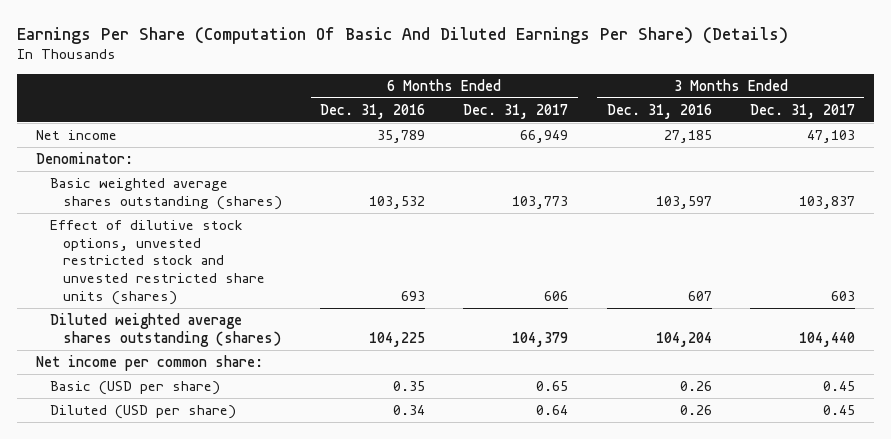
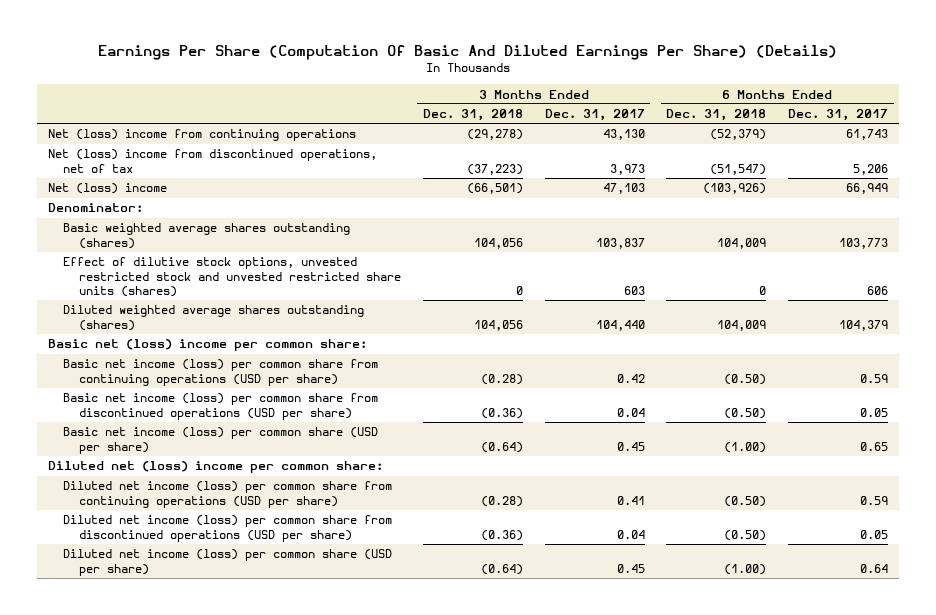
[320,103,426,119] Dec. 31, 2016 -> none
[606,103,712,119] Dec. 31, 2016 -> none
none -> [422,109,523,122] Dec. 31, 2018
none -> [666,109,767,122] Dec. 31, 2018
none -> [47,129,356,142] Net (loss) income from continuing operations
none -> [47,149,377,173] Net (loss) income from discontinued operations, net of tax
[36,129,118,140] Net income -> [47,183,167,195] Net (loss) income
[36,354,264,371] Net income per common share: -> [47,339,367,352] Basic net (loss) income per common share:
none -> [63,359,379,386] Basic net income (loss) per common share from continuing operations (USD per share)
none -> [63,393,379,420] Basic net income (loss) per common share from discontinued operations (USD per share)
[49,380,220,395] Basic (USD per share) -> [63,427,379,454] Basic net income (loss) per common share (USD per share)
none -> [47,461,383,474] Diluted net (loss) income per common share:
none -> [63,481,393,508] Diluted net income (loss) per common share from continuing operations (USD per share)
none -> [63,515,393,542] Diluted net income (loss) per common share from discontinued operations (USD per share)
[49,404,236,419] Diluted (USD per share) -> [63,549,393,576] Diluted net income (loss) per common share (USD per share)

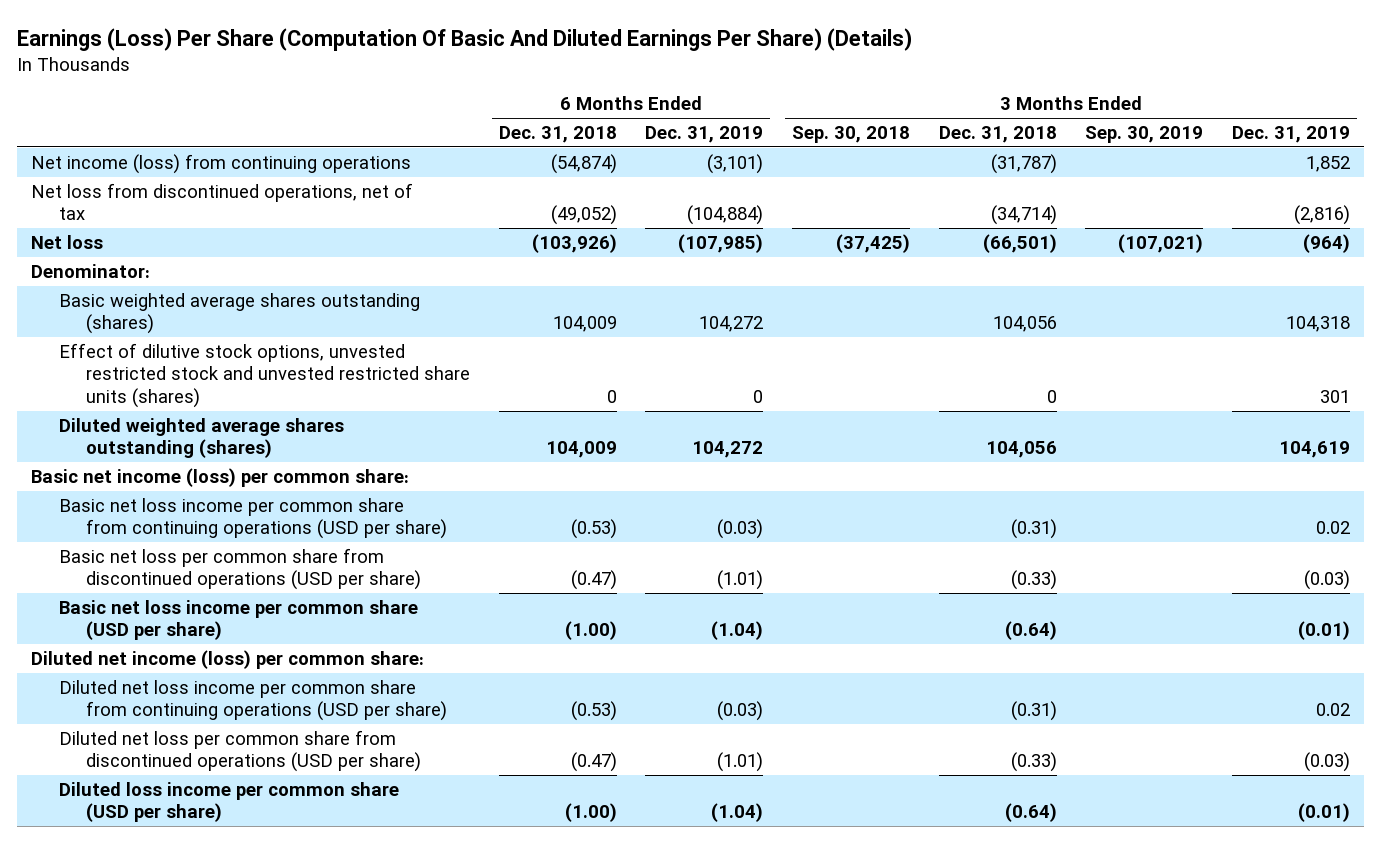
[98,44,838,60] Earnings Per Share (Computation Of Basic And Diluted Earnings Per Share) (Details) -> [16,27,912,51] Earnings (Loss) Per Share (Computation Of Basic And Diluted Earnings Per Share) (Details)
[544,109,645,122] Dec. 31, 2017 -> none
[788,109,889,122] Dec. 31, 2017 -> none
none -> [645,126,764,144] Dec. 31, 2019
none -> [791,126,910,144] Sep. 30, 2018
none -> [1085,126,1204,144] Sep. 30, 2019
none -> [1231,126,1350,144] Dec. 31, 2019
[47,129,356,142] Net (loss) income from continuing operations -> [31,153,412,174] Net income (loss) from continuing operations
[466,129,523,141] (29,278) -> [990,153,1057,174] (31,787)
[710,129,767,141] (52,379) -> [550,153,617,174] (54,874)
[47,149,377,173] Net (loss) income from discontinued operations, net of tax -> [31,182,414,221] Net loss from discontinued operations, net of tax
[466,163,523,175] (37,223) -> [990,205,1057,226] (34,714)
[710,163,767,175] (51,547) -> [550,205,617,226] (49,052)
[47,183,167,195] Net (loss) income -> [31,234,104,249] Net loss
[47,339,367,352] Basic net (loss) income per common share: -> [31,467,410,487] Basic net income (loss) per common share:
[63,359,379,386] Basic net income (loss) per common share from continuing operations (USD per share) -> [58,497,448,540] Basic net loss income per common share from continuing operations (USD per share)
[480,373,523,385] (0.28) -> [1010,519,1057,540] (0.31)
[724,373,767,385] (0.50) -> [570,519,617,540] (0.53)
[63,393,379,420] Basic net income (loss) per common share from discontinued operations (USD per share) -> [58,547,422,591] Basic net loss per common share from discontinued operations (USD per share)
[480,407,523,419] (0.36) -> [1010,570,1057,591] (0.33)
[724,407,767,419] (0.50) -> [570,570,617,591] (0.47)
[63,427,379,454] Basic net income (loss) per common share (USD per share) -> [58,599,418,641] Basic net loss income per common share (USD per share)
[47,461,383,474] Diluted net (loss) income per common share: -> [31,649,425,669] Diluted net income (loss) per common share:
[63,481,393,508] Diluted net income (loss) per common share from continuing operations (USD per share) -> [58,679,448,722] Diluted net loss income per common share from continuing operations (USD per share)
[480,495,523,507] (0.28) -> [1010,701,1057,722] (0.31)
[724,495,767,507] (0.50) -> [570,701,617,722] (0.53)
[63,515,393,542] Diluted net income (loss) per common share from discontinued operations (USD per share) -> [58,729,422,773] Diluted net loss per common share from discontinued operations (USD per share)
[480,529,523,541] (0.36) -> [1010,752,1057,773] (0.33)
[724,529,767,541] (0.50) -> [570,752,617,773] (0.47)
[63,549,393,576] Diluted net income (loss) per common share (USD per share) -> [58,781,399,823] Diluted loss income per common share (USD per share)

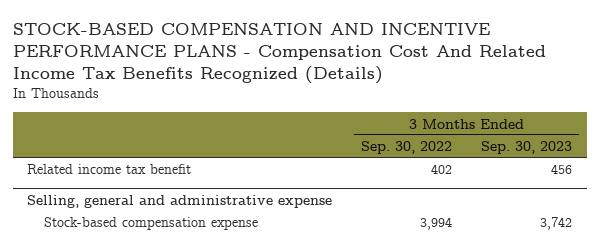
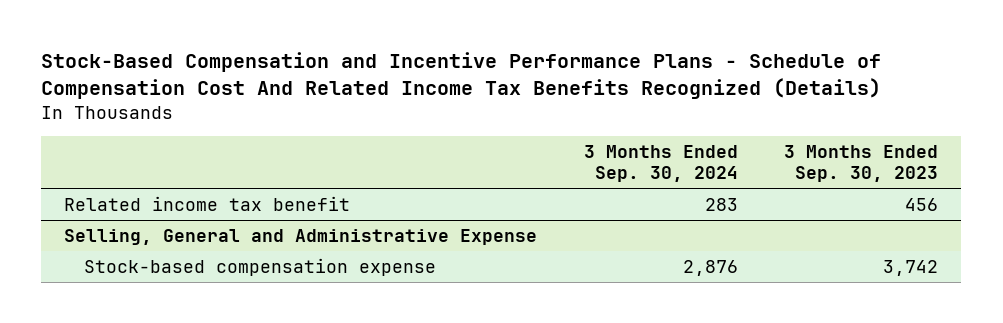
[12,22,546,84] STOCK-BASED COMPENSATION AND INCENTIVE PERFORMANCE PLANS - Compensation Cost And Related Income Tax Benefits Recognized (Details) -> [41,52,882,100] Stock-Based Compensation and Incentive Performance Plans - Schedule of Compensation Cost And Related Income Tax Benefits Recognized (Details)
[361,140,453,154] Sep. 30, 2022 -> none
none -> [583,144,738,183] 3 Months Ended Sep. 30, 2024
[27,194,333,208] Selling, general and administrative expense -> [64,228,538,245] Selling, General and Administrative Expense

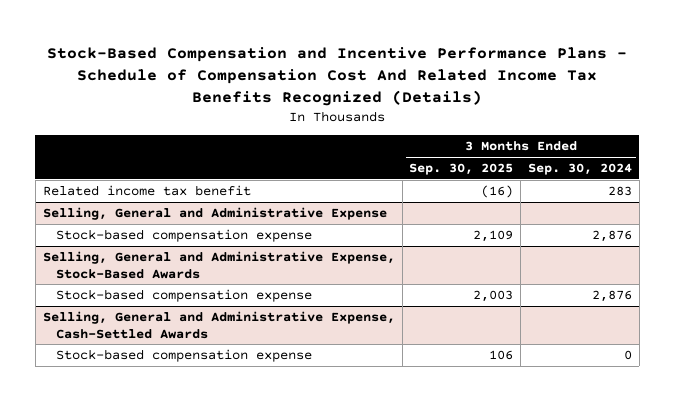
[784,144,939,183] 3 Months Ended Sep. 30, 2023 -> none
none -> [409,163,514,176] Sep. 30, 2025
none -> [42,251,395,279] Selling, General and Administrative Expense, Stock-Based Awards
none -> [56,289,313,303] Stock-based compensation expense
none -> [42,311,395,339] Selling, General and Administrative Expense, Cash-Settled Awards
none -> [56,349,313,363] Stock-based compensation expense

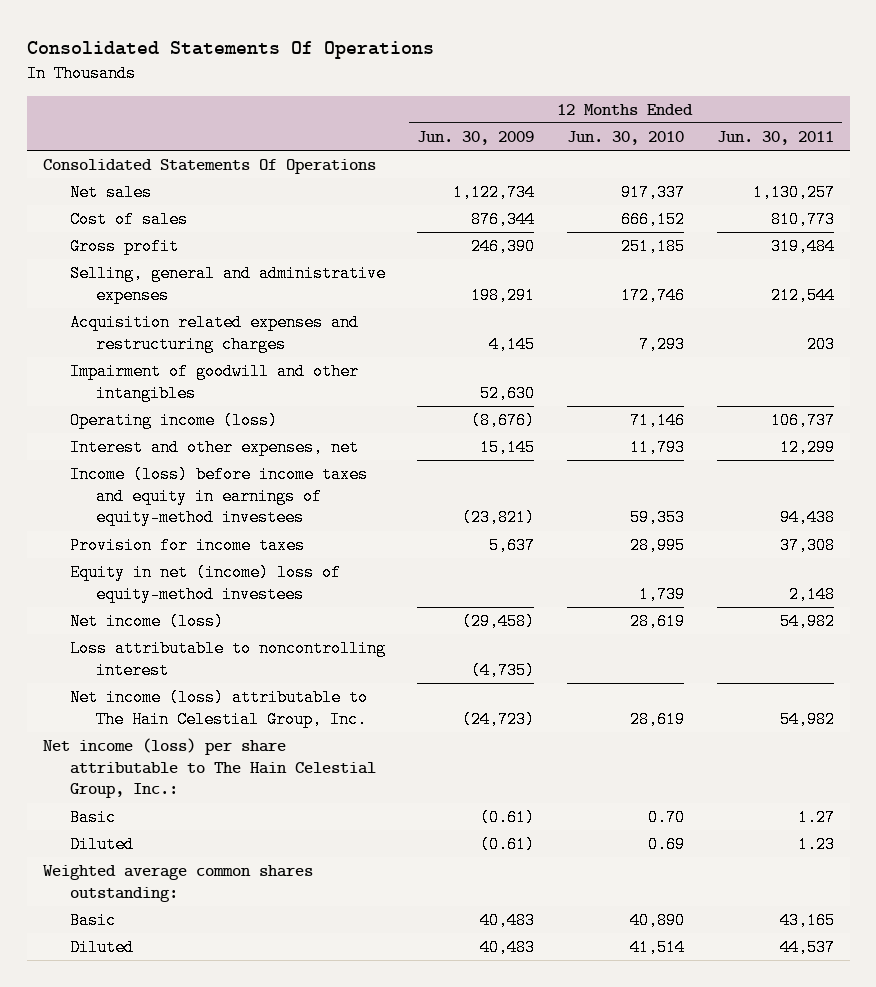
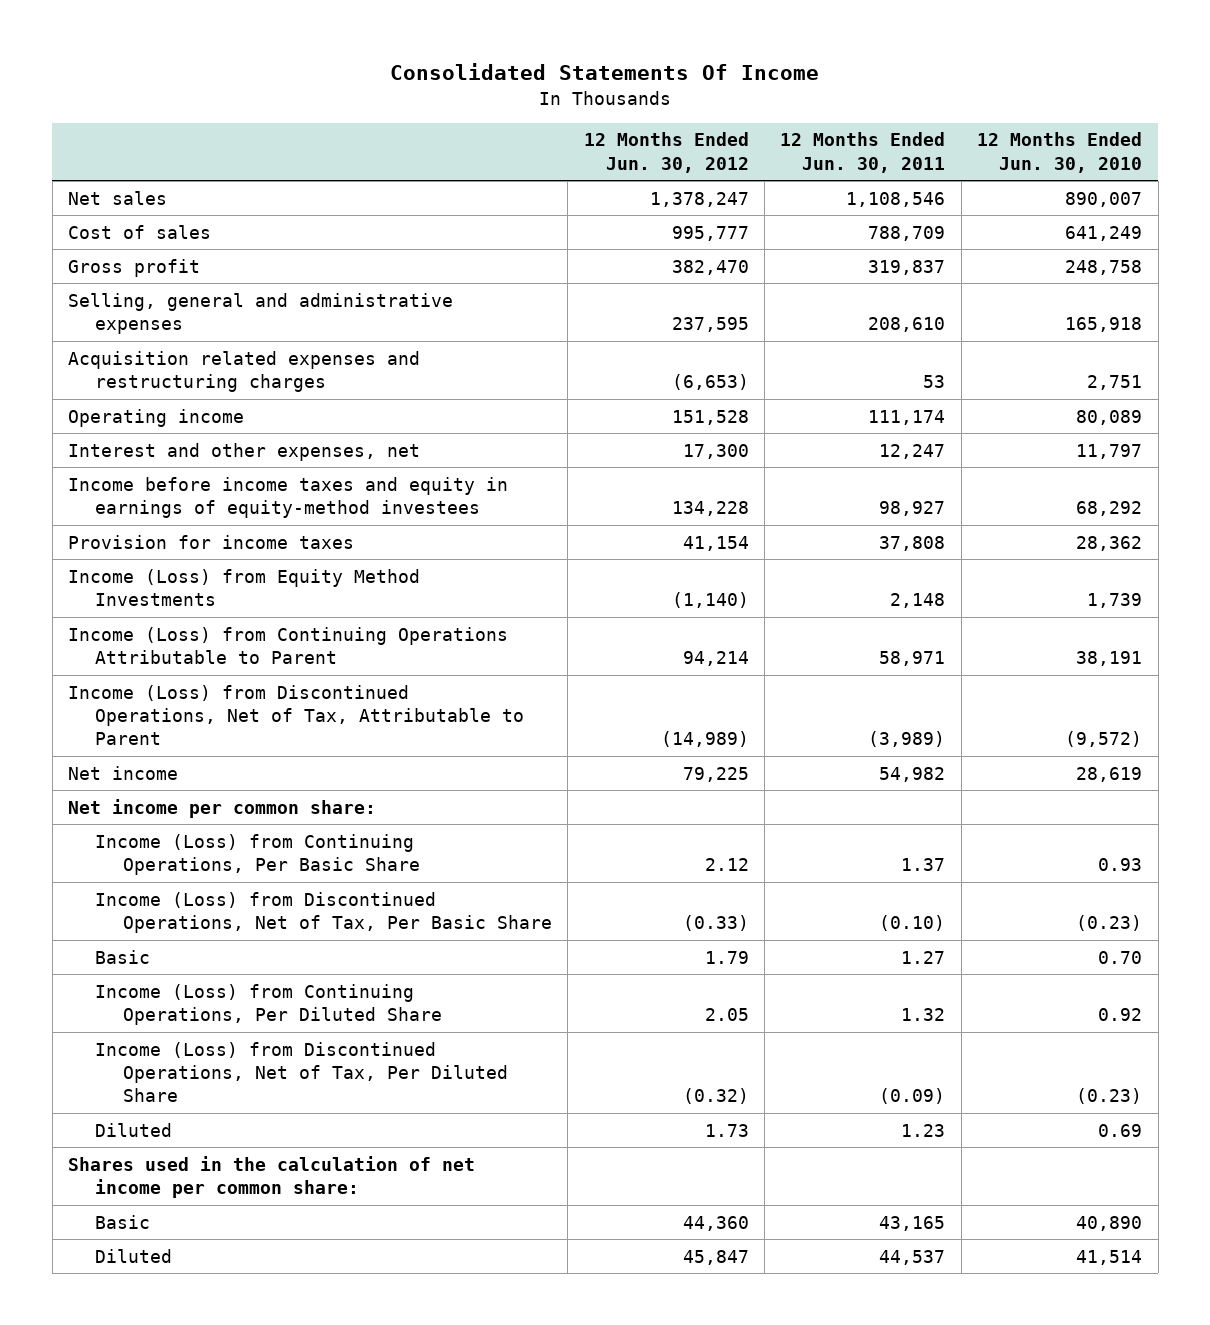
[26,41,434,60] Consolidated Statements Of Operations -> [390,63,820,81] Consolidated Statements Of Income
[417,130,535,145] Jun. 30, 2009 -> none
none -> [583,132,749,173] 12 Months Ended Jun. 30, 2012
[42,159,376,175] Consolidated Statements Of Operations -> none
[69,363,359,402] Impairment of goodwill and other intangibles -> none
[69,613,224,631] Net income (loss) -> none
[69,640,386,679] Loss attributable to noncontrolling interest -> none
[620,184,685,202] 917,337 -> [1065,191,1143,207] 890,007
[752,184,835,202] 1,130,257 -> [846,191,946,207] 1,108,546
[620,211,685,229] 666,152 -> [1065,225,1143,241] 641,249
[770,211,835,229] 810,773 -> [868,225,946,241] 788,709
[620,238,685,256] 251,185 -> [1065,259,1143,275] 248,758
[770,238,835,256] 319,484 -> [868,259,946,275] 319,837
[620,286,685,304] 172,746 -> [1065,316,1143,332] 165,918
[770,286,835,304] 212,544 -> [868,316,946,332] 208,610
[638,335,685,353] 7,293 -> [1087,374,1143,390] 2,751
[806,335,835,353] 203 -> [923,374,946,388] 53
[69,412,278,430] Operating income (loss) -> [68,408,245,427] Operating income
[629,412,685,430] 71,146 -> [1076,409,1143,425] 80,089
[770,412,835,430] 106,737 -> [868,409,946,425] 111,174
[629,439,685,457] 11,793 -> [1076,443,1143,459] 11,797
[779,439,835,457] 12,299 -> [879,443,946,459] 12,247
[69,466,368,527] Income (loss) before income taxes and equity in earnings of equity-method investees -> [68,476,509,518] Income before income taxes and equity in earnings of equity-method investees
[629,509,685,527] 59,353 -> [1076,500,1143,516] 68,292
[779,509,835,527] 94,438 -> [879,500,946,516] 98,927
[629,537,685,555] 28,995 -> [1076,535,1143,551] 28,362
[779,537,835,555] 37,308 -> [879,535,946,551] 37,808
[69,564,341,603] Equity in net (income) loss of equity-method investees -> [68,568,421,606] Income (Loss) from Equity Method Investments
none -> [68,626,509,664] Income (Loss) from Continuing Operations Attributable to Parent
none -> [68,684,525,746] Income (Loss) from Discontinued Operations, Net of Tax, Attributable to Parent
[69,689,368,728] Net income (loss) attributable to The Hain Celestial Group, Inc. -> [68,765,179,780] Net income
[42,738,376,799] Net income (loss) per share attributable to The Hain Celestial Group, Inc.: -> [68,798,377,818] Net income per common share:
none -> [95,833,420,875] Income (Loss) from Continuing Operations, Per Basic Share
none -> [95,891,552,933] Income (Loss) from Discontinued Operations, Net of Tax, Per Basic Share
none -> [95,983,442,1025] Income (Loss) from Continuing Operations, Per Diluted Share
none -> [95,1041,508,1103] Income (Loss) from Discontinued Operations, Net of Tax, Per Diluted Share
[42,865,313,902] Weighted average common shares outstanding: -> [68,1155,476,1198] Shares used in the calculation of net income per common share:

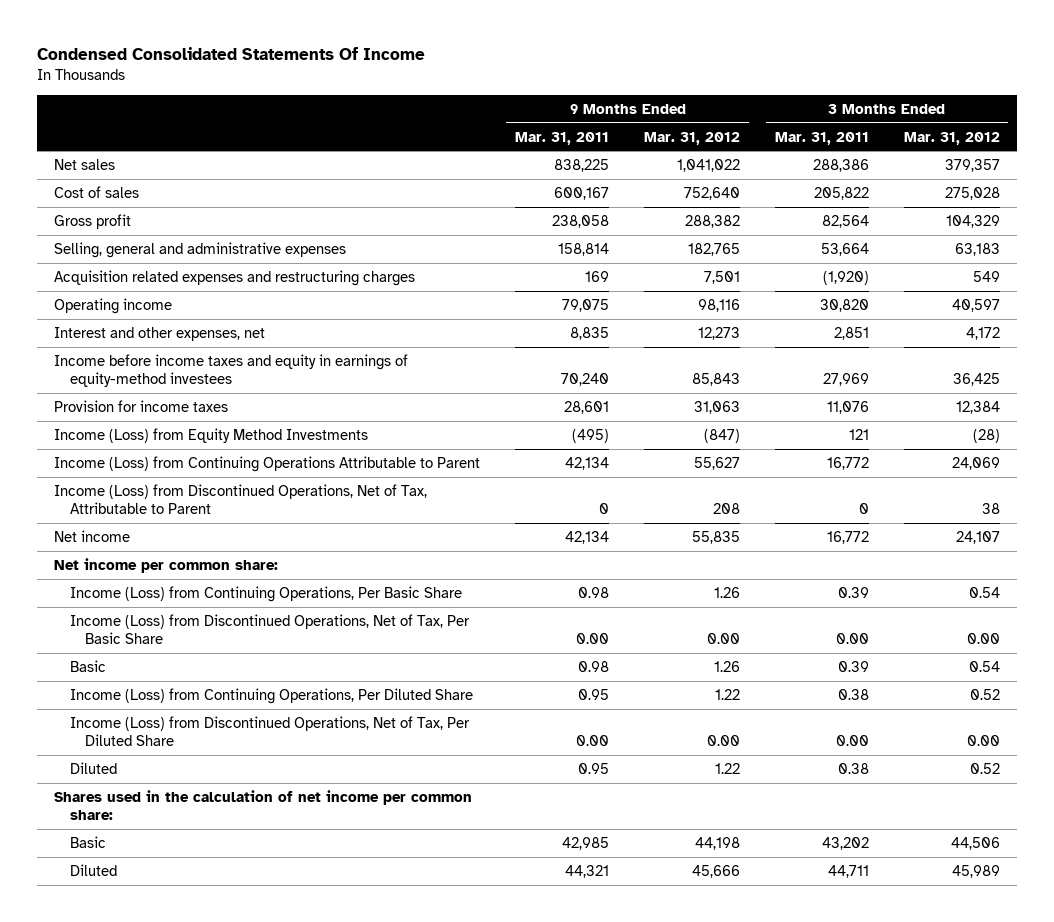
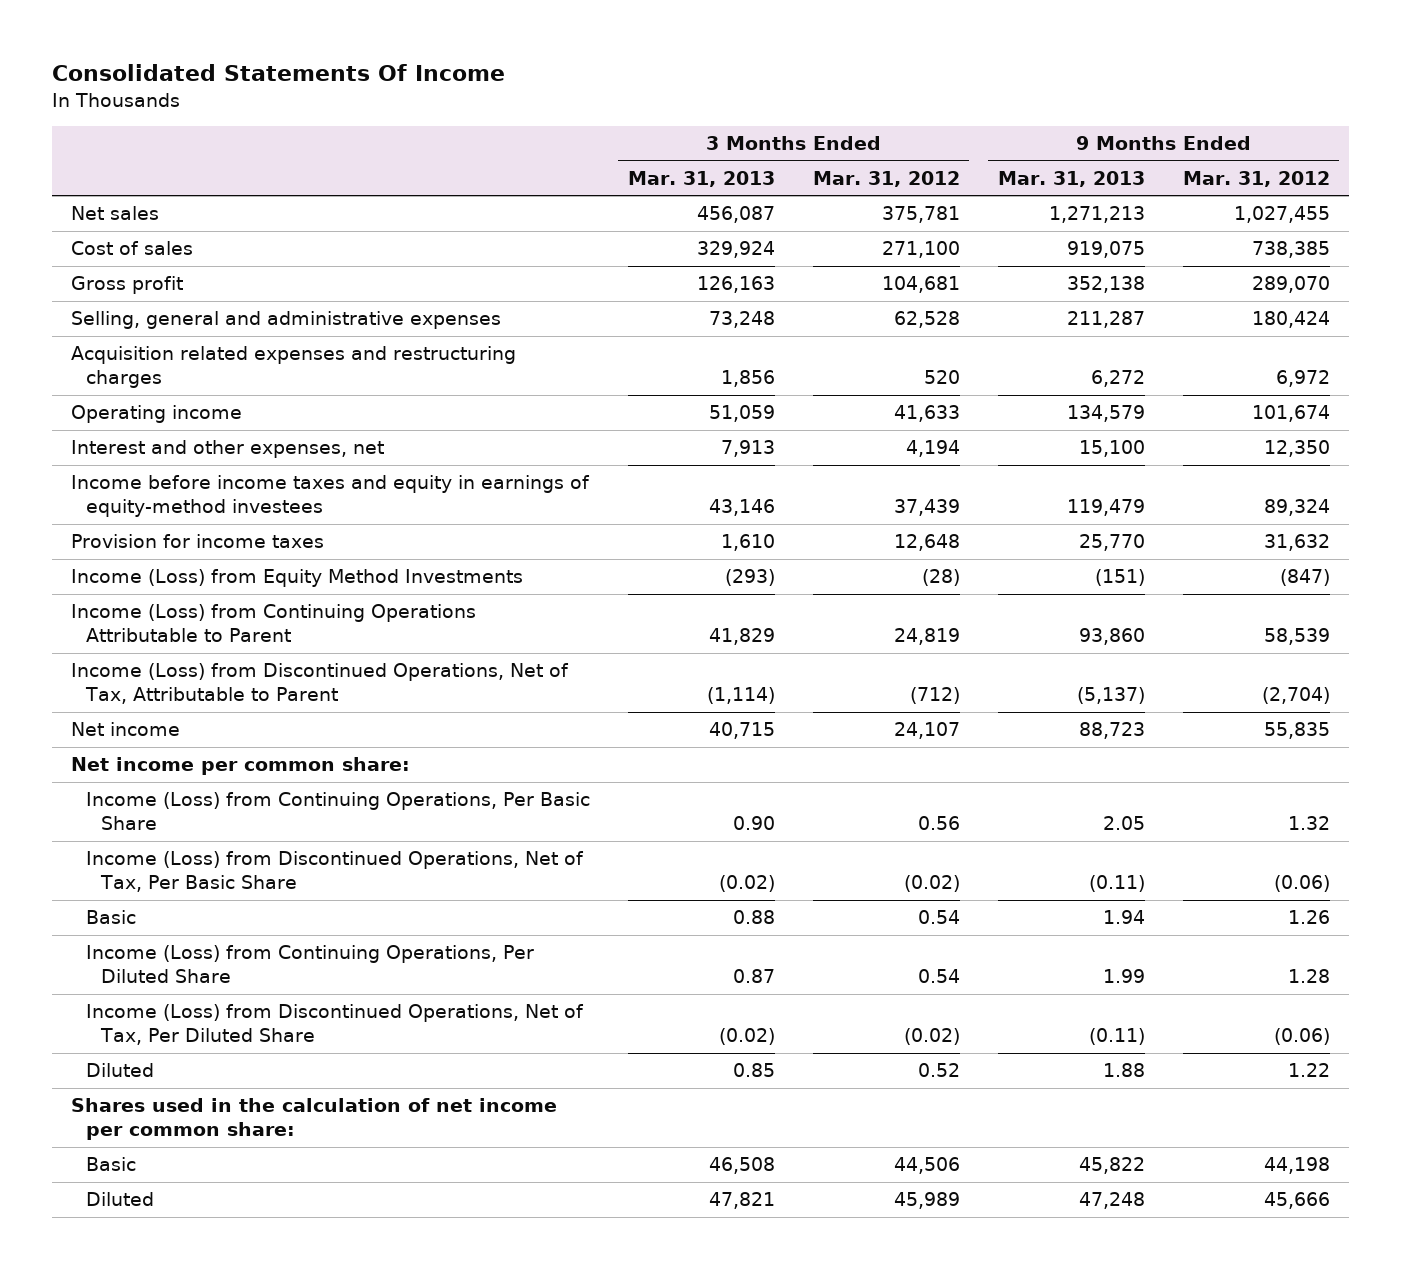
[36,47,425,61] Condensed Consolidated Statements Of Income -> [51,64,505,82] Consolidated Statements Of Income
[515,131,610,145] Mar. 31, 2011 -> none
[774,131,869,145] Mar. 31, 2011 -> none
none -> [627,170,775,187] Mar. 31, 2013
none -> [997,170,1145,187] Mar. 31, 2013
[676,158,740,172] 1,041,022 -> [1233,206,1330,224] 1,027,455
[944,158,1000,172] 379,357 -> [881,206,960,224] 375,781
[683,186,740,200] 752,640 -> [1251,241,1330,259] 738,385
[944,186,1000,200] 275,028 -> [881,241,960,259] 271,100
[684,214,740,228] 288,382 -> [1251,276,1330,294] 289,070
[945,214,1000,228] 104,329 -> [881,276,960,294] 104,681
[687,242,740,256] 182,765 -> [1251,311,1330,329] 180,424
[954,242,1000,256] 63,183 -> [893,311,960,329] 62,528
[703,270,740,284] 7,501 -> [1275,370,1330,388] 6,972
[972,270,1000,282] 549 -> [923,370,960,385] 520
[697,298,740,312] 98,116 -> [1251,405,1330,423] 101,674
[951,298,1000,312] 40,597 -> [893,405,960,423] 41,633
[697,326,740,340] 12,273 -> [1263,440,1330,458] 12,350
[965,326,1000,340] 4,172 -> [905,440,960,458] 4,194
[691,373,740,387] 85,843 -> [1263,499,1330,517] 89,324
[952,373,1000,387] 36,425 -> [893,499,960,517] 37,439
[693,400,740,414] 31,063 -> [1263,534,1330,552] 31,632
[955,400,1000,414] 12,384 -> [893,534,960,552] 12,648
[693,456,740,470] 55,627 -> [1263,628,1330,646] 58,539
[951,456,1000,470] 24,069 -> [893,628,960,646] 24,819
[712,503,740,515] 208 -> [1261,687,1330,705] (2,704)
[981,503,1000,515] 38 -> [909,687,960,705] (712)
[713,586,740,598] 1.26 -> [1287,816,1330,831] 1.32
[968,586,1000,598] 0.54 -> [917,816,960,831] 0.56
[706,633,740,645] 0.00 -> [1273,875,1330,893] (0.06)
[966,633,1000,645] 0.00 -> [903,875,960,893] (0.02)
[714,688,740,700] 1.22 -> [1287,969,1330,984] 1.28
[969,688,1000,700] 0.52 -> [917,969,960,984] 0.54
[706,735,740,747] 0.00 -> [1273,1028,1330,1046] (0.06)
[966,735,1000,747] 0.00 -> [903,1028,960,1046] (0.02)

